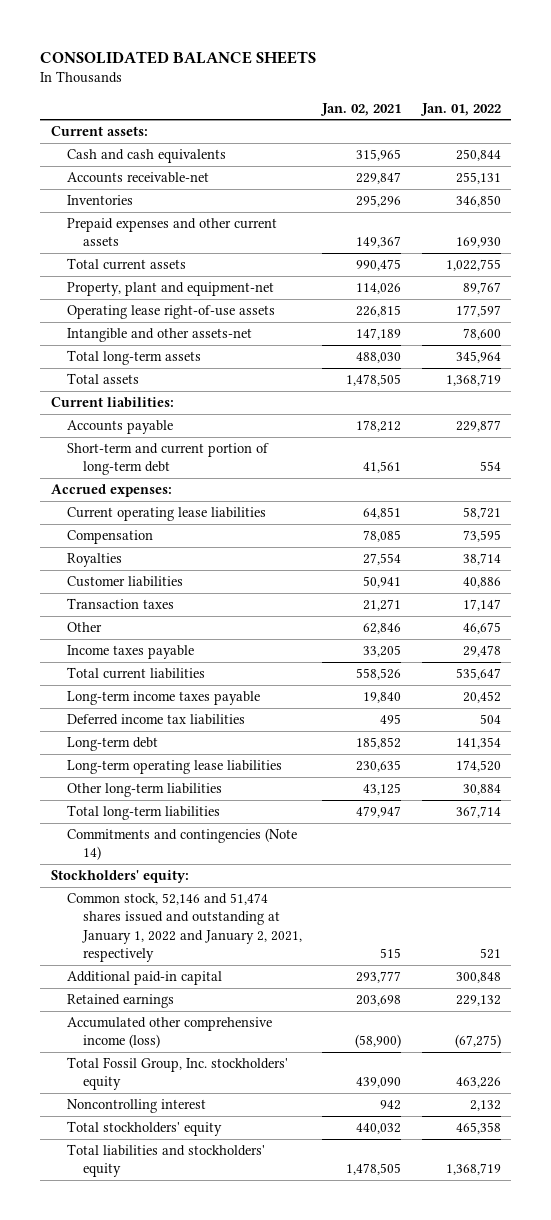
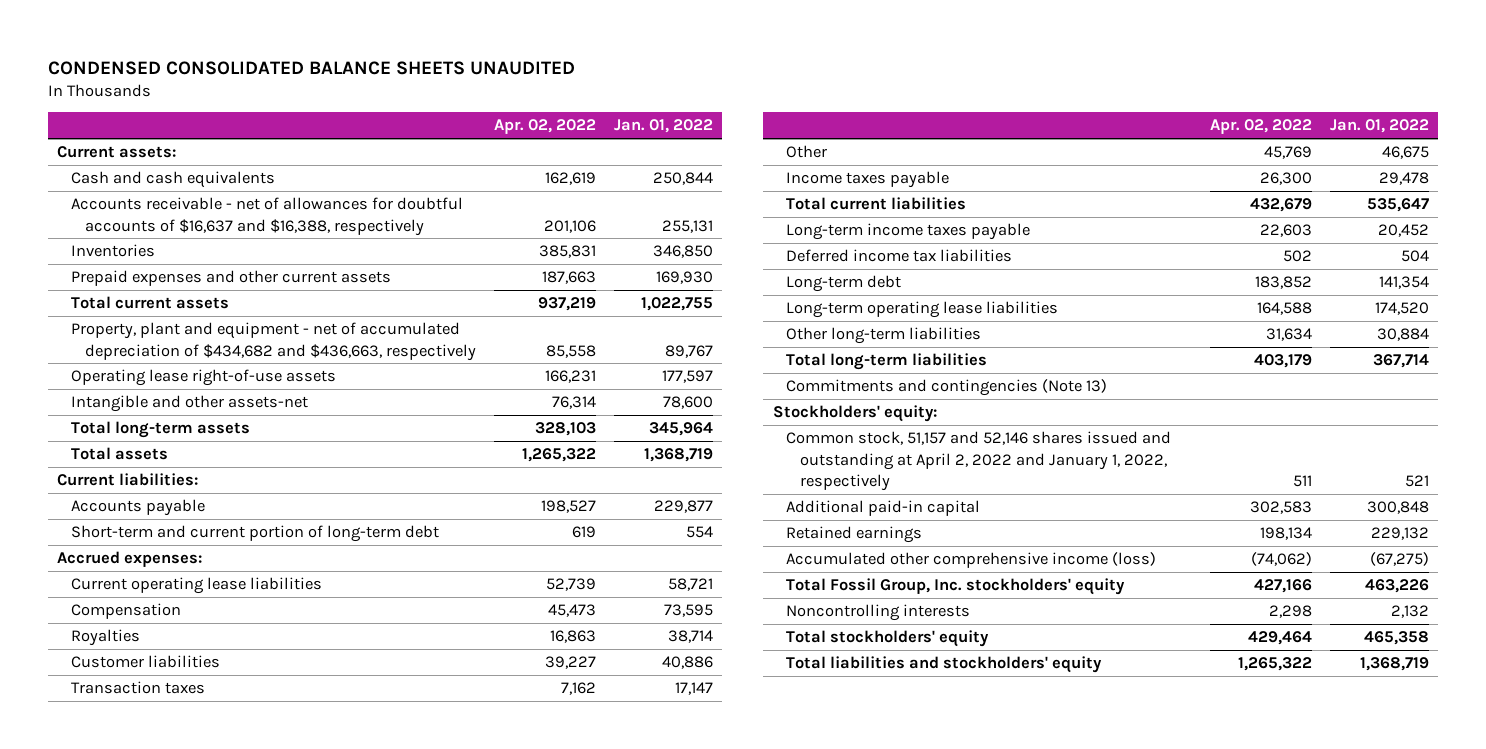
[40,50,317,64] CONSOLIDATED BALANCE SHEETS -> [47,60,575,75] CONDENSED CONSOLIDATED BALANCE SHEETS UNAUDITED
[320,102,402,116] Jan. 02, 2021 -> none
none -> [494,119,597,135] Apr. 02, 2022
[66,172,209,184] Accounts receivable-net -> [70,197,463,236] Accounts receivable - net of allowances for doubtful accounts of $16,637 and $16,388, respectively
[66,282,274,297] Property, plant and equipment-net -> [70,322,476,361] Property, plant and equipment - net of accumulated depreciation of $434,682 and $436,663, respectively
[66,828,297,861] Commitments and contingencies (Note 14) -> [786,379,1108,397] Commitments and contingencies (Note 13)
[66,893,302,963] Common stock, 52,146 and 51,474 shares issued and outstanding at January 1, 2022 and January 2, 2021, respectively -> [786,431,1172,491] Common stock, 51,157 and 52,146 shares issued and outstanding at April 2, 2022 and January 1, 2022, respectively
[66,1099,206,1114] Noncontrolling interest -> [786,604,971,622] Noncontrolling interests

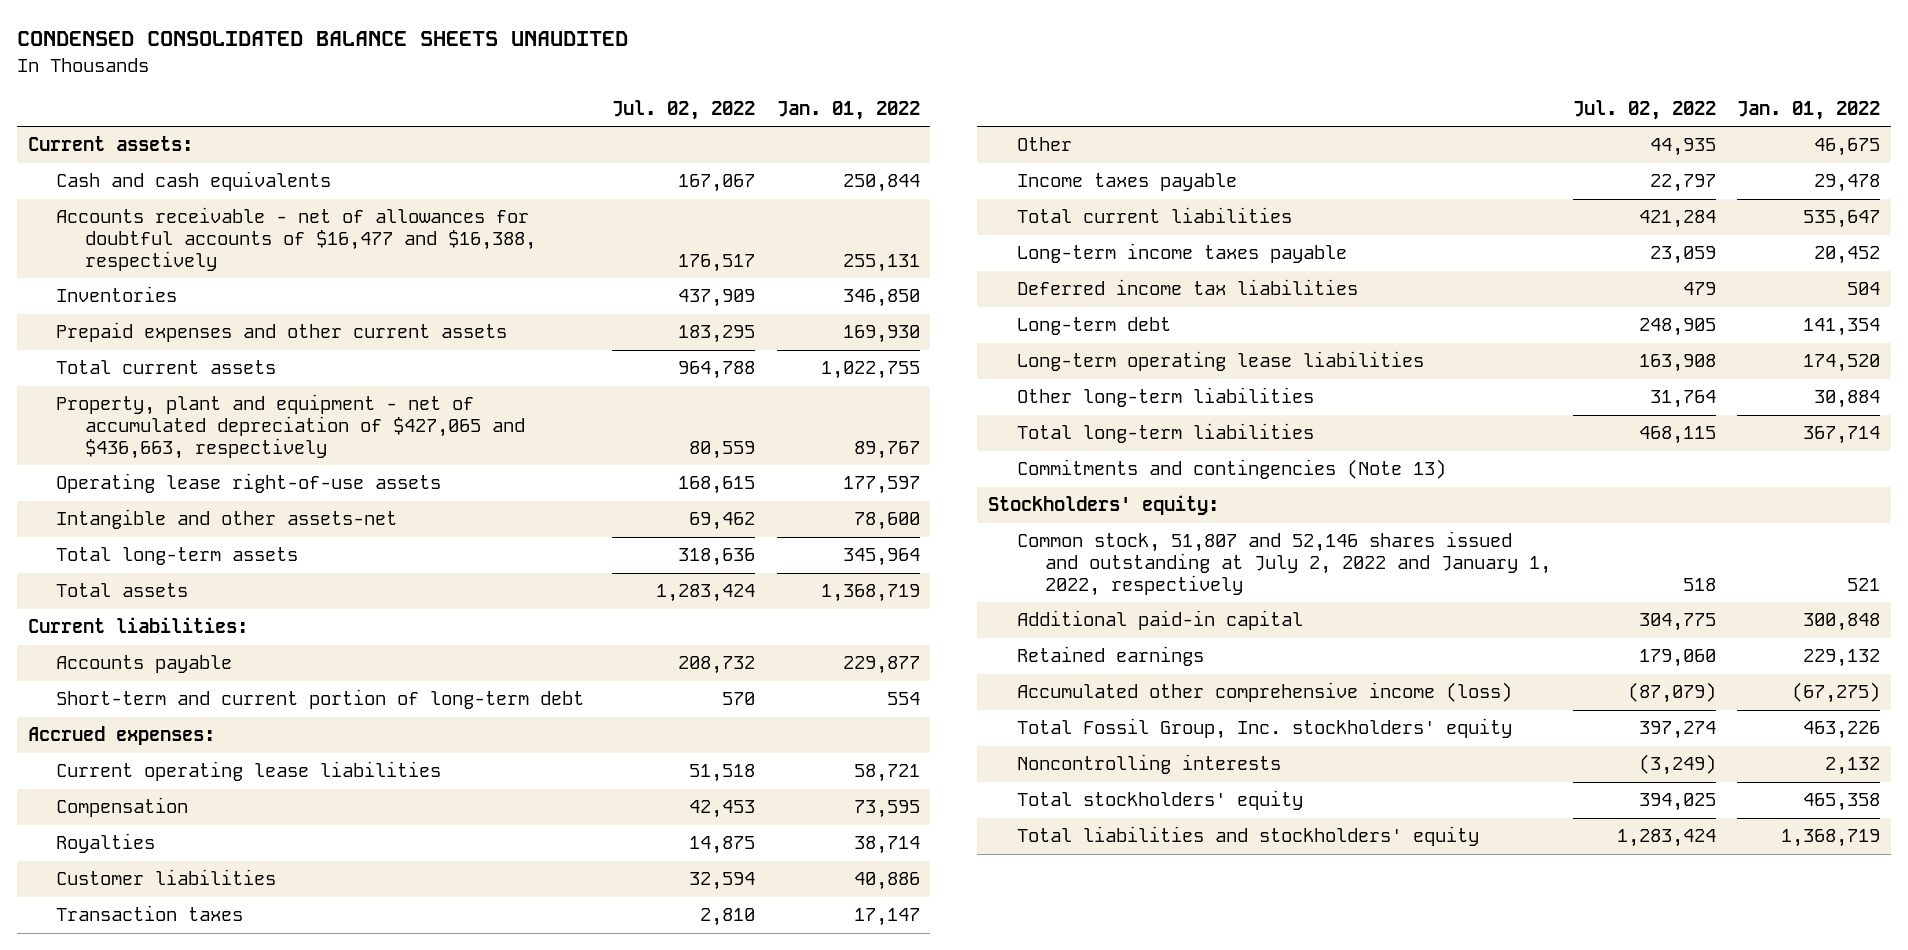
[494,119,597,135] Apr. 02, 2022 -> none
none -> [612,100,756,121] Jul. 02, 2022
[70,197,463,236] Accounts receivable - net of allowances for doubtful accounts of $16,637 and $16,388, respectively -> [56,207,536,272] Accounts receivable - net of allowances for doubtful accounts of $16,477 and $16,388, respectively
[70,322,476,361] Property, plant and equipment - net of accumulated depreciation of $434,682 and $436,663, respectively -> [56,394,525,460] Property, plant and equipment - net of accumulated depreciation of $427,065 and $436,663, respectively
[786,431,1172,491] Common stock, 51,157 and 52,146 shares issued and outstanding at April 2, 2022 and January 1, 2022, respectively -> [1016,531,1552,597] Common stock, 51,807 and 52,146 shares issued and outstanding at July 2, 2022 and January 1, 2022, respectively

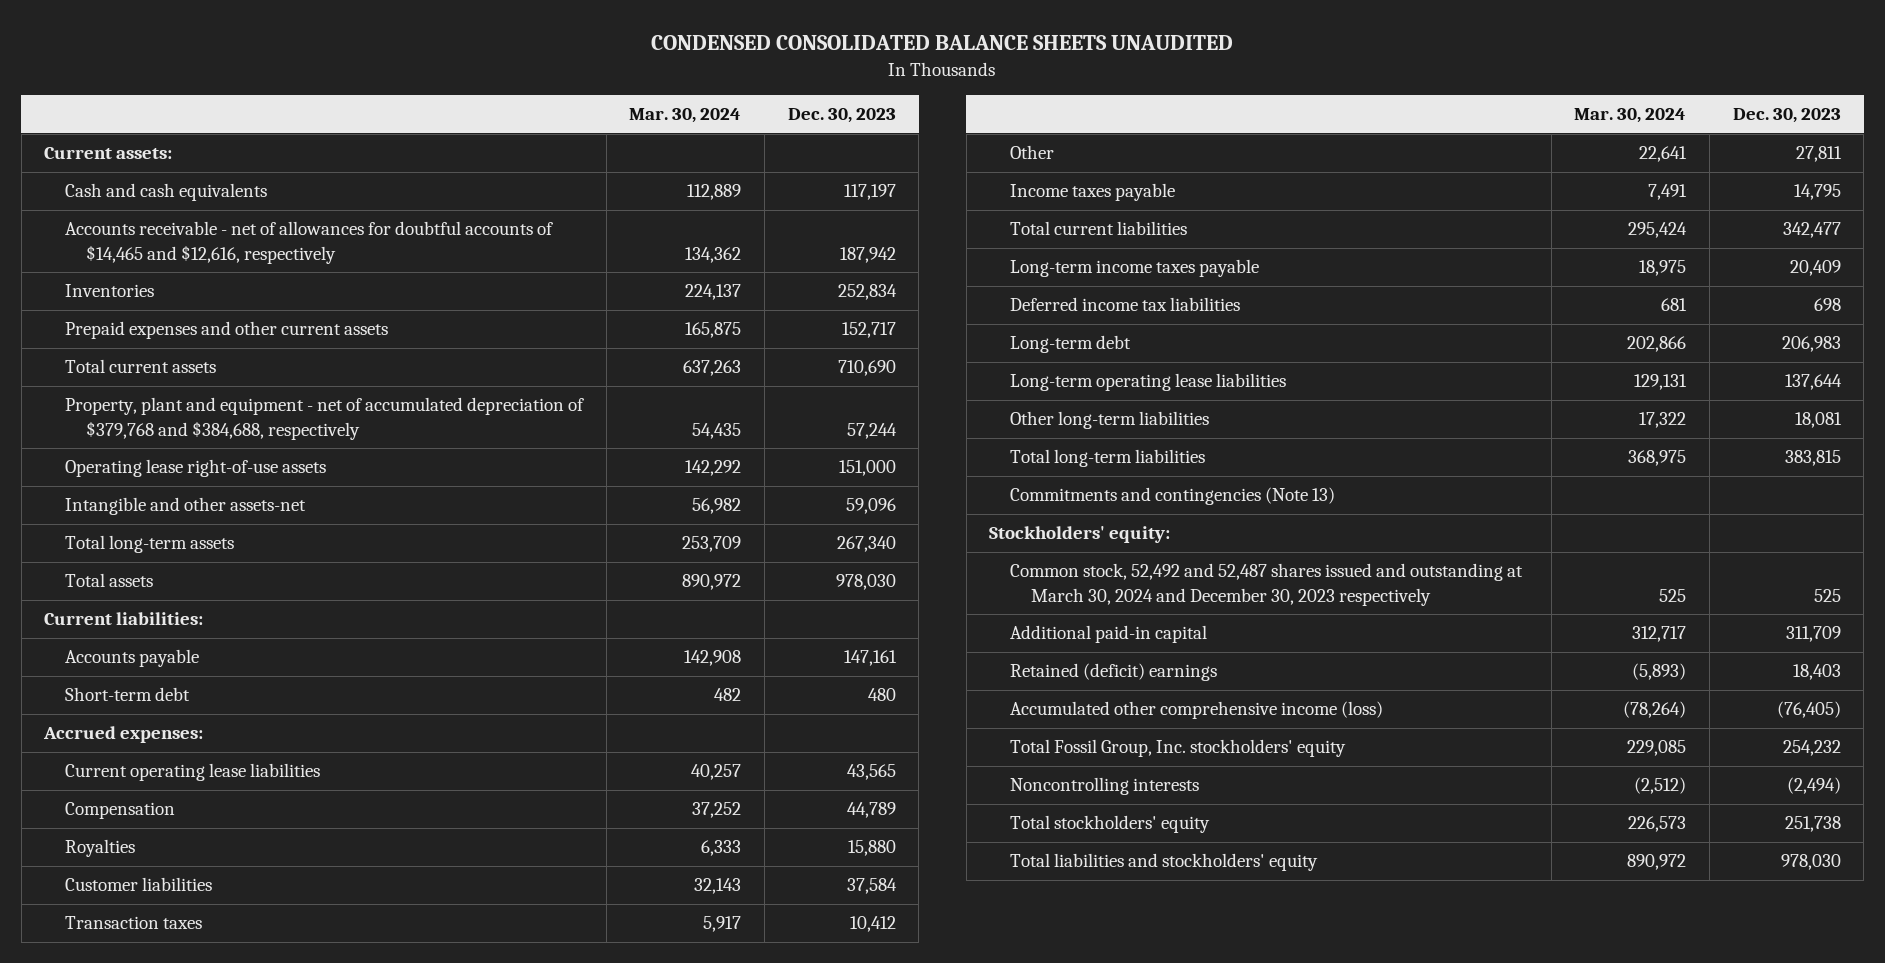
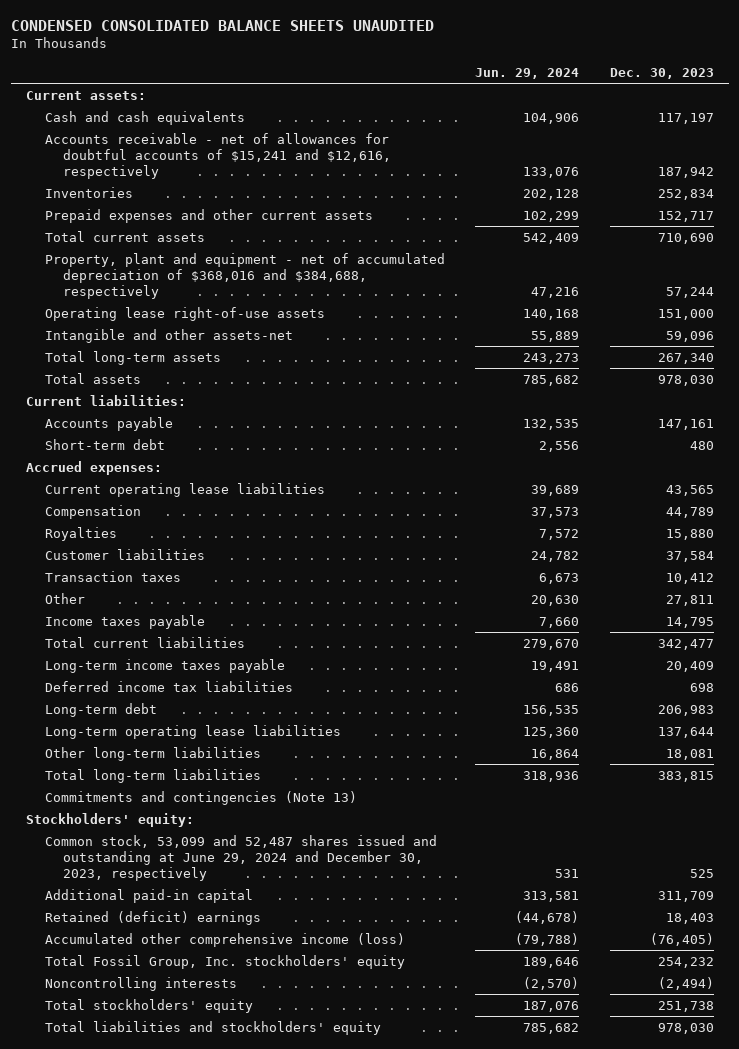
[629,108,742,124] Mar. 30, 2024 -> none
none -> [475,68,580,80] Jun. 29, 2024
[65,221,554,264] Accounts receivable - net of allowances for doubtful accounts of $14,465 and $12,616, respectively -> [44,132,392,179] Accounts receivable - net of allowances for doubtful accounts of $15,241 and $12,616, respectively
[65,397,585,440] Property, plant and equipment - net of accumulated depreciation of $379,768 and $384,688, respectively -> [44,252,445,299] Property, plant and equipment - net of accumulated depreciation of $368,016 and $384,688, respectively
[1010,563,1524,606] Common stock, 52,492 and 52,487 shares issued and outstanding at March 30, 2024 and December 30, 2023 respectively -> [44,834,437,881] Common stock, 53,099 and 52,487 shares issued and outstanding at June 29, 2024 and December 30, 2023, respectively

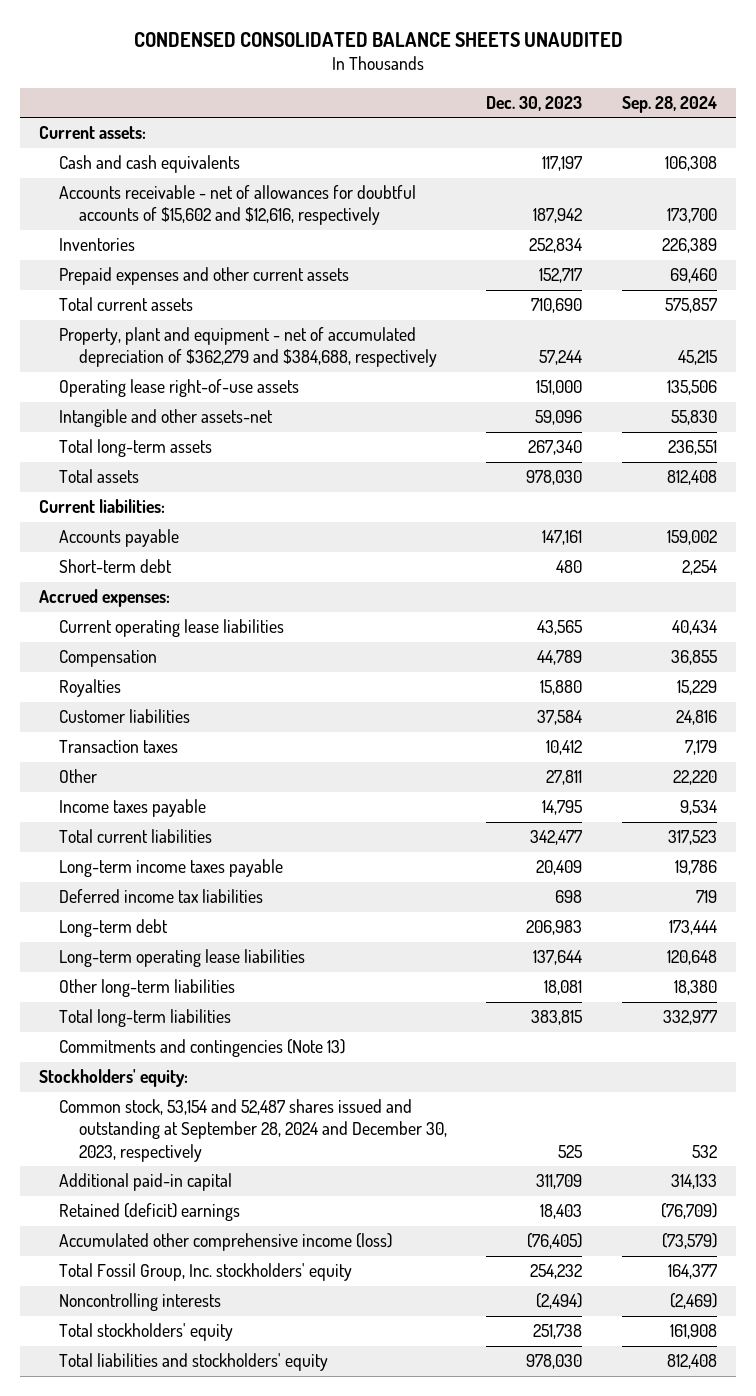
[475,68,580,80] Jun. 29, 2024 -> none
none -> [621,95,717,113] Sep. 28, 2024
[44,132,392,179] Accounts receivable - net of allowances for doubtful accounts of $15,241 and $12,616, respectively -> [59,185,417,226] Accounts receivable - net of allowances for doubtful accounts of $15,602 and $12,616, respectively
[44,252,445,299] Property, plant and equipment - net of accumulated depreciation of $368,016 and $384,688, respectively -> [59,327,437,368] Property, plant and equipment - net of accumulated depreciation of $362,279 and $384,688, respectively
[44,834,437,881] Common stock, 53,099 and 52,487 shares issued and outstanding at June 29, 2024 and December 30, 2023, respectively -> [59,1099,447,1162] Common stock, 53,154 and 52,487 shares issued and outstanding at September 28, 2024 and December 30, 2023, respectively

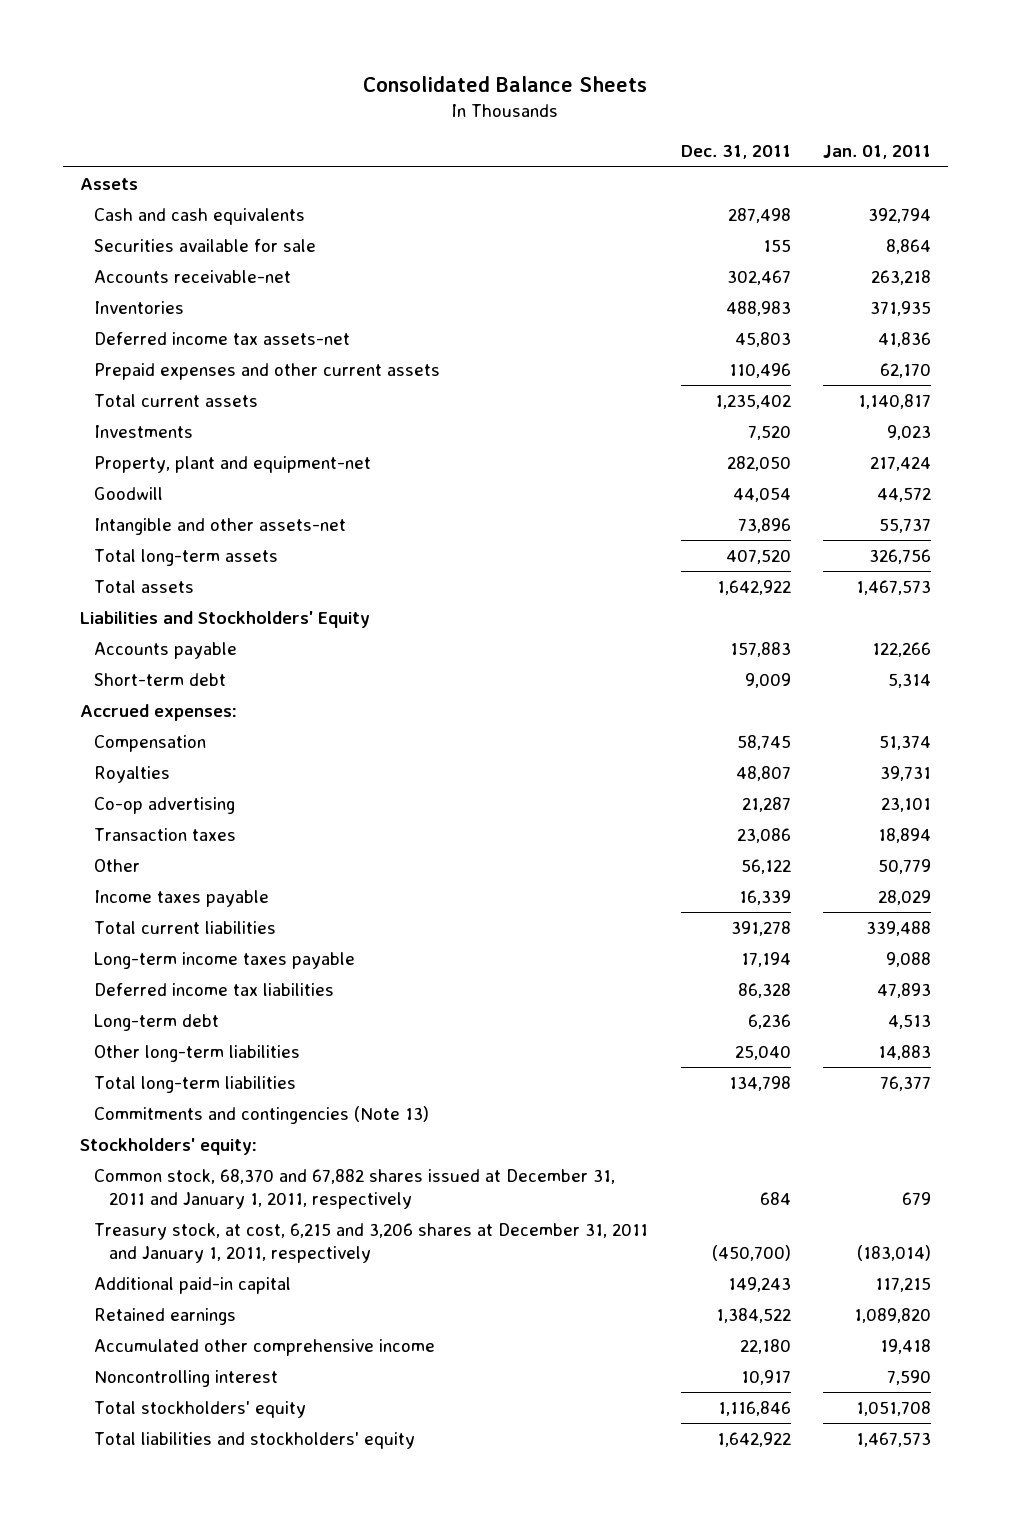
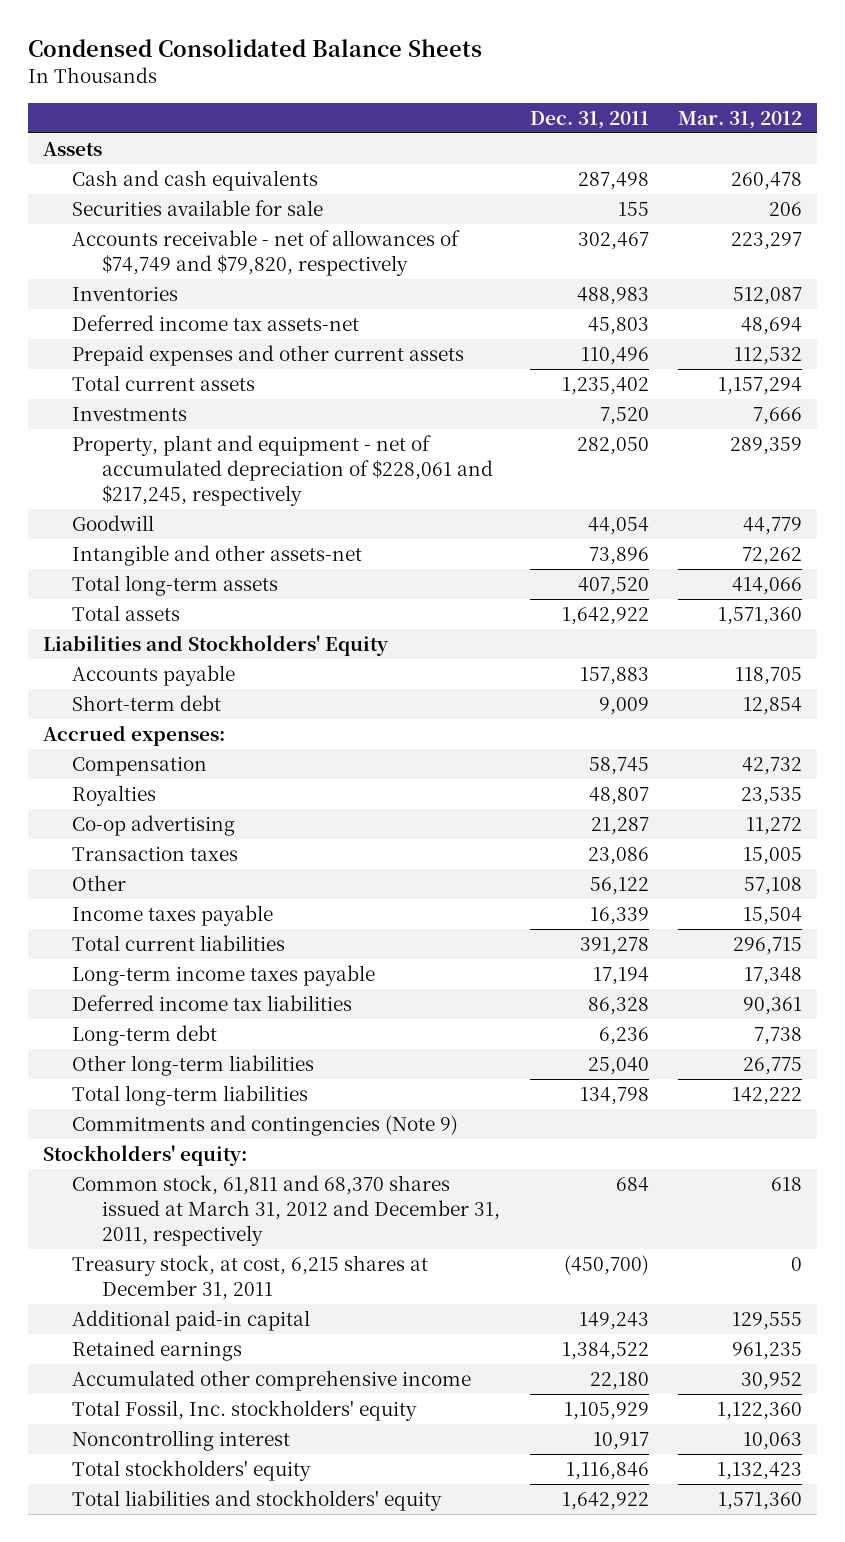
[363,76,648,93] Consolidated Balance Sheets -> [27,39,482,58] Condensed Consolidated Balance Sheets
[823,145,932,160] Jan. 01, 2011 -> none
none -> [678,110,803,129] Mar. 31, 2012
[94,269,292,283] Accounts receivable-net -> [72,230,461,276] Accounts receivable - net of allowances of $74,749 and $79,820, respectively
[94,455,372,473] Property, plant and equipment-net -> [72,435,493,506] Property, plant and equipment - net of accumulated depreciation of $228,061 and $217,245, respectively
[94,1105,430,1124] Commitments and contingencies (Note 13) -> [72,1115,459,1137] Commitments and contingencies (Note 9)
[94,1168,616,1209] Common stock, 68,370 and 67,882 shares issued at December 31, 2011 and January 1, 2011, respectively -> [72,1175,500,1246] Common stock, 61,811 and 68,370 shares issued at March 31, 2012 and December 31, 2011, respectively
[94,1222,649,1263] Treasury stock, at cost, 6,215 and 3,206 shares at December 31, 2011 and January 1, 2011, respectively -> [72,1255,429,1300] Treasury stock, at cost, 6,215 shares at December 31, 2011
none -> [72,1400,418,1422] Total Fossil, Inc. stockholders' equity

